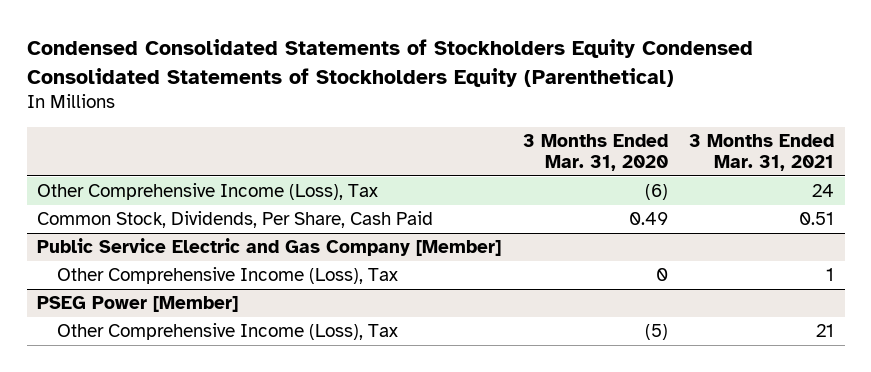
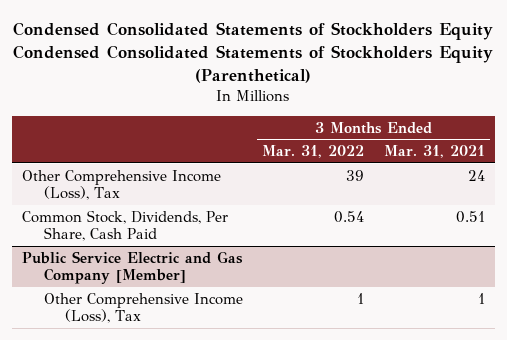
[522,133,668,172] 3 Months Ended Mar. 31, 2020 -> none
none -> [262,145,365,159] Mar. 31, 2022
[37,296,239,313] PSEG Power [Member] -> none
[57,323,399,341] Other Comprehensive Income (Loss), Tax -> none

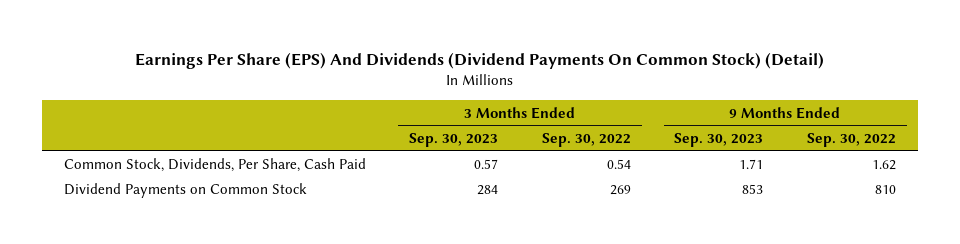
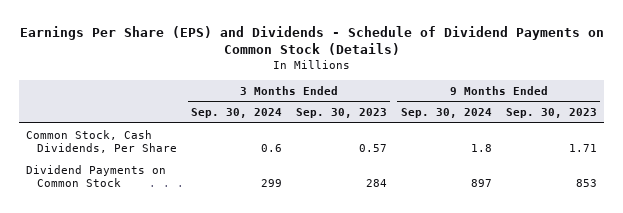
[134,52,824,70] Earnings Per Share (EPS) And Dividends (Dividend Payments On Common Stock) (Detail) -> [19,25,604,56] Earnings Per Share (EPS) and Dividends - Schedule of Dividend Payments on Common Stock (Details)
[541,132,631,147] Sep. 30, 2022 -> none
[806,132,896,147] Sep. 30, 2022 -> none
none -> [190,108,282,119] Sep. 30, 2024
none -> [400,108,492,119] Sep. 30, 2024
[63,158,366,173] Common Stock, Dividends, Per Share, Cash Paid -> [26,129,178,154] Common Stock, Cash Dividends, Per Share

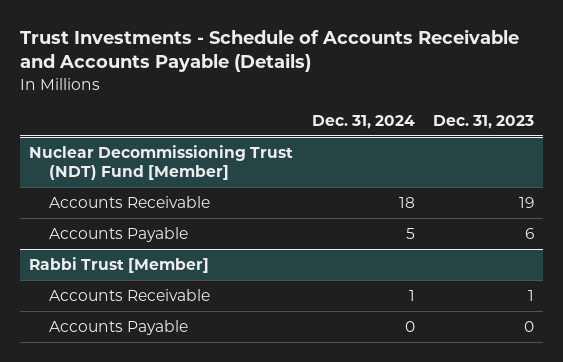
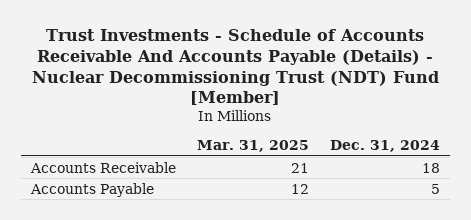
[19,29,519,73] Trust Investments - Schedule of Accounts Receivable and Accounts Payable (Details) -> [32,29,440,106] Trust Investments - Schedule of Accounts Receivable And Accounts Payable (Details) - Nuclear Decommissioning Trust (NDT) Fund [Member]
[433,115,535,130] Dec. 31, 2023 -> none
none -> [196,140,309,153] Mar. 31, 2025
[29,144,294,181] Nuclear Decommissioning Trust (NDT) Fund [Member] -> none
[29,256,210,273] Rabbi Trust [Member] -> none
[48,288,210,301] Accounts Receivable -> none
[48,319,188,335] Accounts Payable -> none

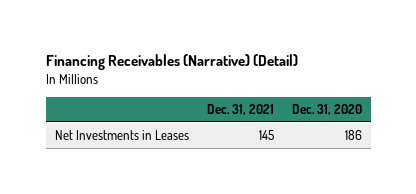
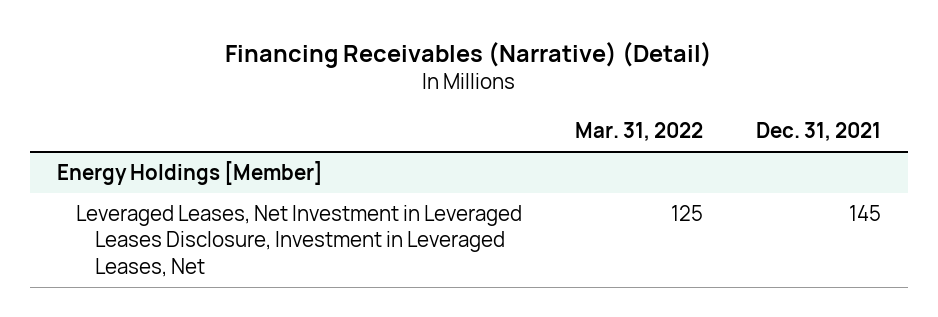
[291,104,362,116] Dec. 31, 2020 -> none
none -> [574,121,703,141] Mar. 31, 2022
none -> [56,161,323,186] Energy Holdings [Member]
[54,130,189,141] Net Investments in Leases -> [75,205,522,277] Leveraged Leases, Net Investment in Leveraged Leases Disclosure, Investment in Leveraged Leases, Net

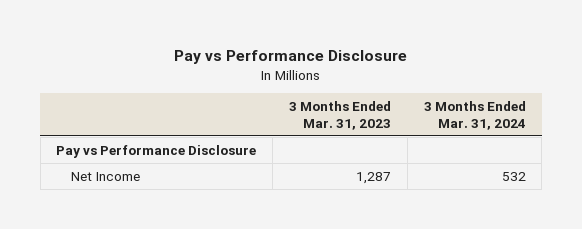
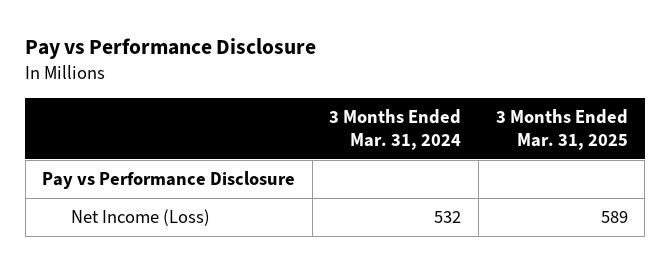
[288,100,391,130] 3 Months Ended Mar. 31, 2023 -> none
none -> [495,108,628,151] 3 Months Ended Mar. 31, 2025
[70,171,140,181] Net Income -> [70,208,210,226] Net Income (Loss)

